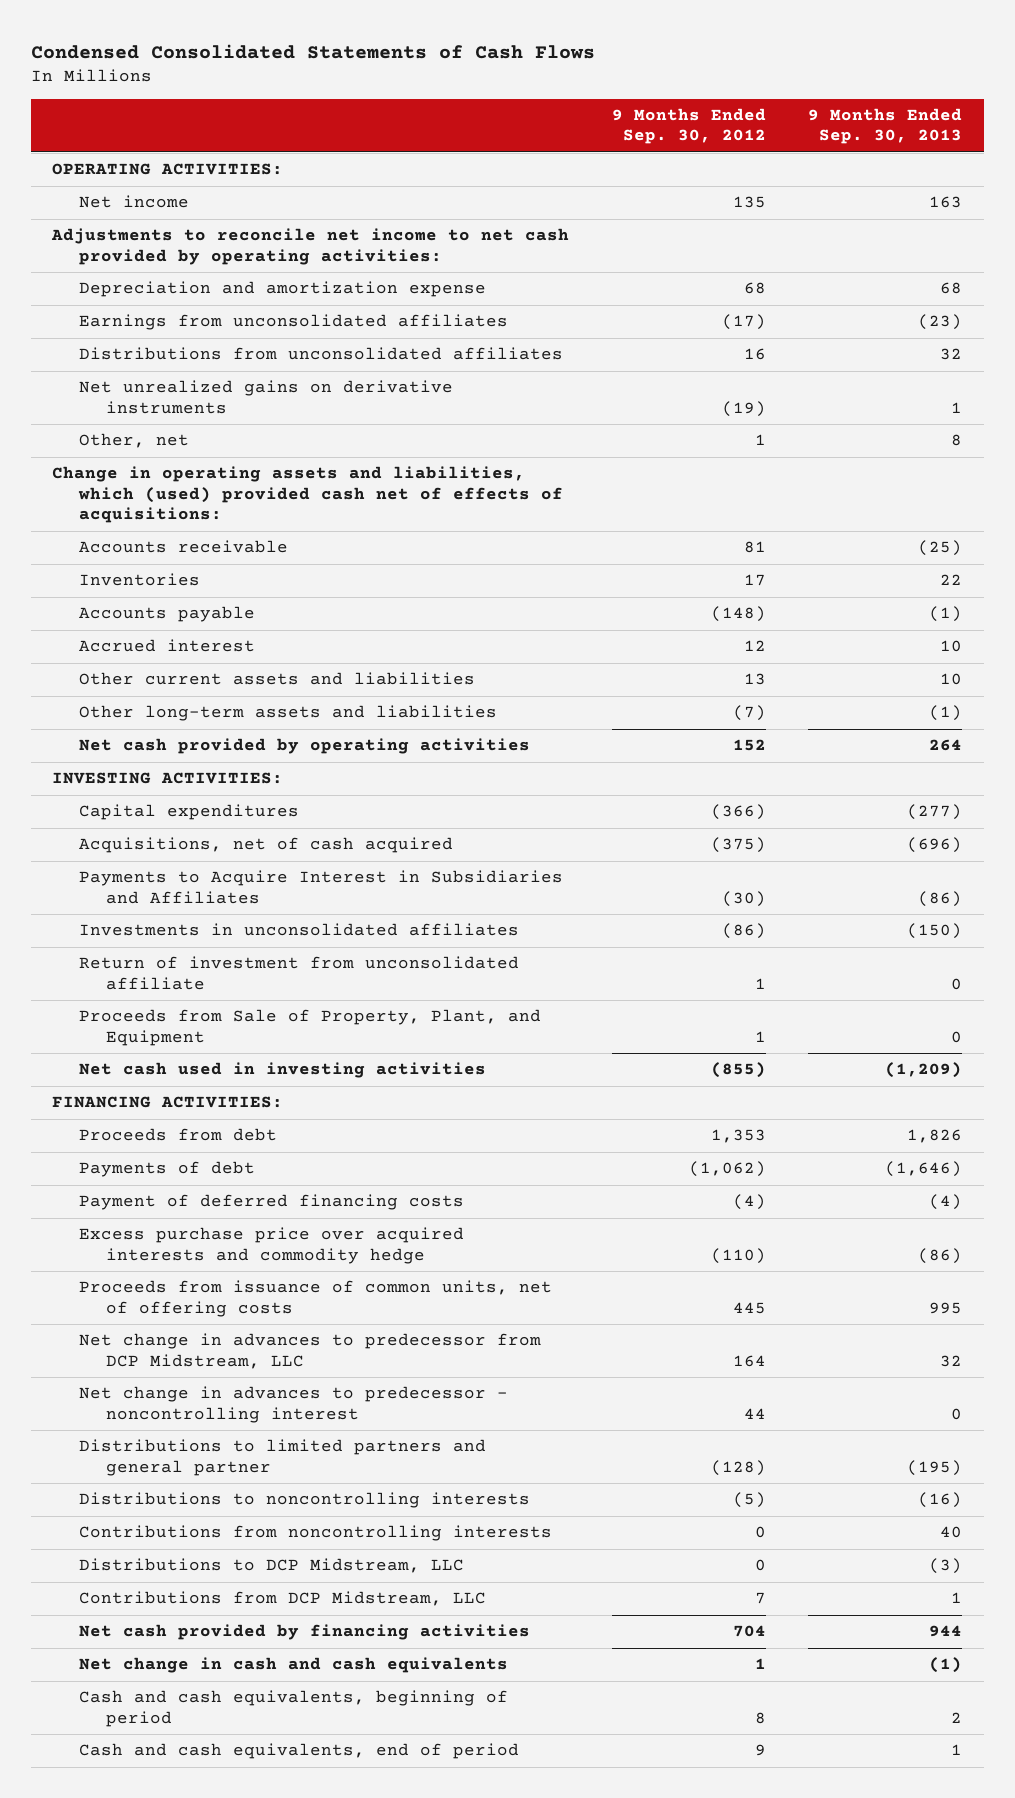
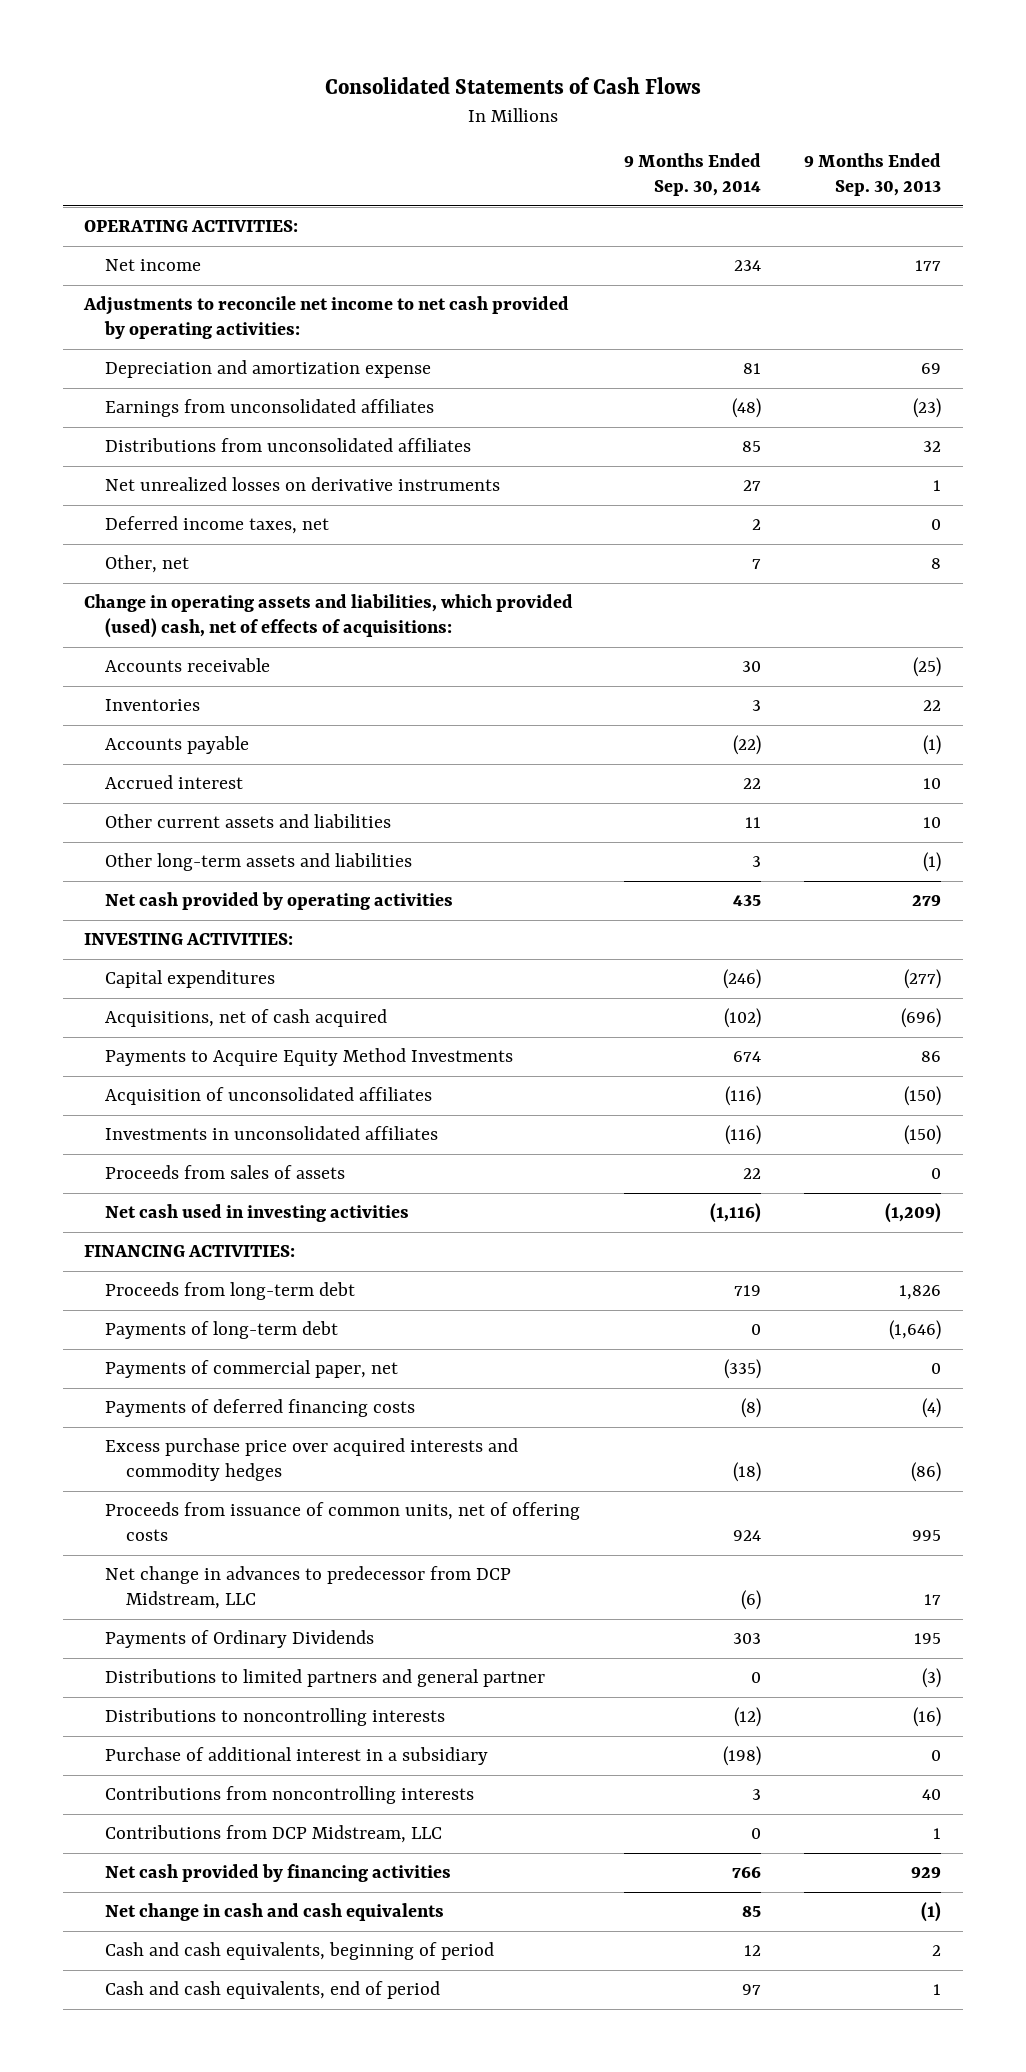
[31,43,596,59] Condensed Consolidated Statements of Cash Flows -> [324,77,701,95] Consolidated Statements of Cash Flows
[611,107,766,145] 9 Months Ended Sep. 30, 2012 -> none
none -> [623,153,761,197] 9 Months Ended Sep. 30, 2014
[929,196,963,209] 163 -> [915,260,942,272] 177
[940,282,963,295] 68 -> [921,363,942,375] 69
[79,380,454,414] Net unrealized gains on derivative instruments -> [105,477,501,492] Net unrealized losses on derivative instruments
none -> [105,516,330,535] Deferred income taxes, net
[52,466,564,524] Change in operating assets and liabilities, which (used) provided cash net of effects of acquisitions: -> [84,594,574,639] Change in operating assets and liabilities, which provided (used) cash, net of effects of acquisitions:
[929,739,963,752] 264 -> [912,895,942,907] 279
[79,870,564,904] Payments to Acquire Interest in Subsidiaries and Affiliates -> none
none -> [105,1048,514,1067] Payments to Acquire Equity Method Investments
none -> [105,1087,433,1106] Acquisition of unconsolidated affiliates
[79,956,520,990] Return of investment from unconsolidated affiliate -> none
[79,1009,542,1046] Proceeds from Sale of Property, Plant, and Equipment -> [105,1165,346,1180] Proceeds from sales of assets
[79,1128,278,1142] Proceeds from debt -> [105,1282,356,1301] Proceeds from long-term debt
[79,1161,256,1178] Payments of debt -> [105,1321,339,1340] Payments of long-term debt
none -> [105,1360,399,1379] Payments of commercial paper, net
[79,1194,465,1211] Payment of deferred financing costs -> [105,1399,416,1418] Payments of deferred financing costs
[79,1227,465,1264] Excess purchase price over acquired interests and commodity hedge -> [105,1438,519,1482] Excess purchase price over acquired interests and commodity hedges
[79,1386,509,1423] Net change in advances to predecessor - noncontrolling interest -> none
[940,1354,963,1367] 32 -> [924,1594,942,1606] 17
none -> [105,1630,375,1649] Payments of Ordinary Dividends
[907,1459,963,1476] (195) -> [922,1668,942,1689] (3)
none -> [105,1747,489,1766] Purchase of additional interest in a subsidiary
[79,1558,465,1574] Distributions to DCP Midstream, LLC -> none
[929,1625,963,1638] 944 -> [911,1867,942,1879] 929

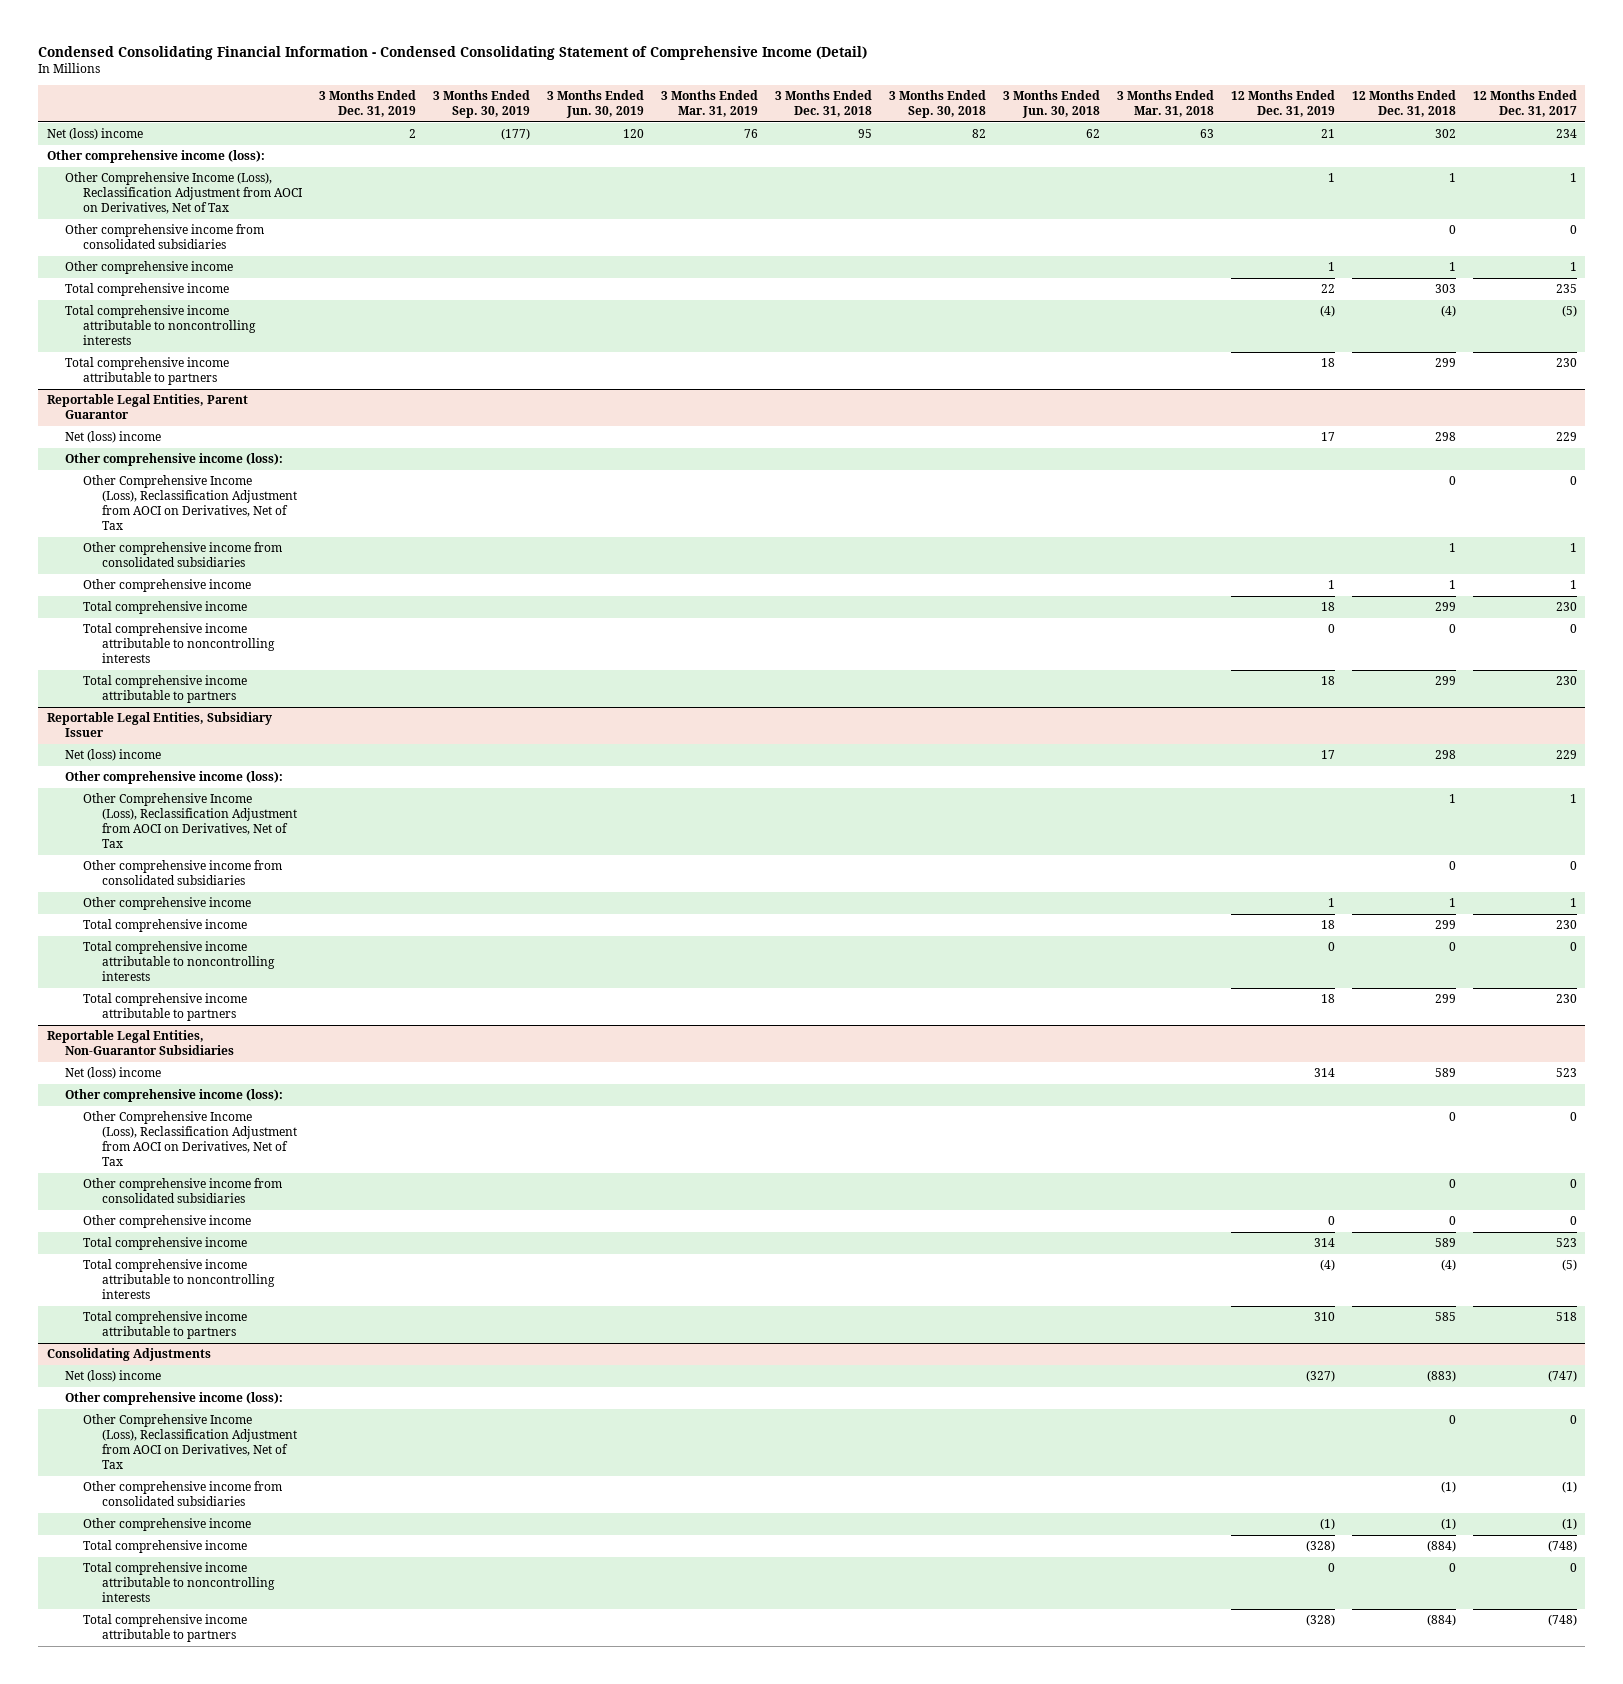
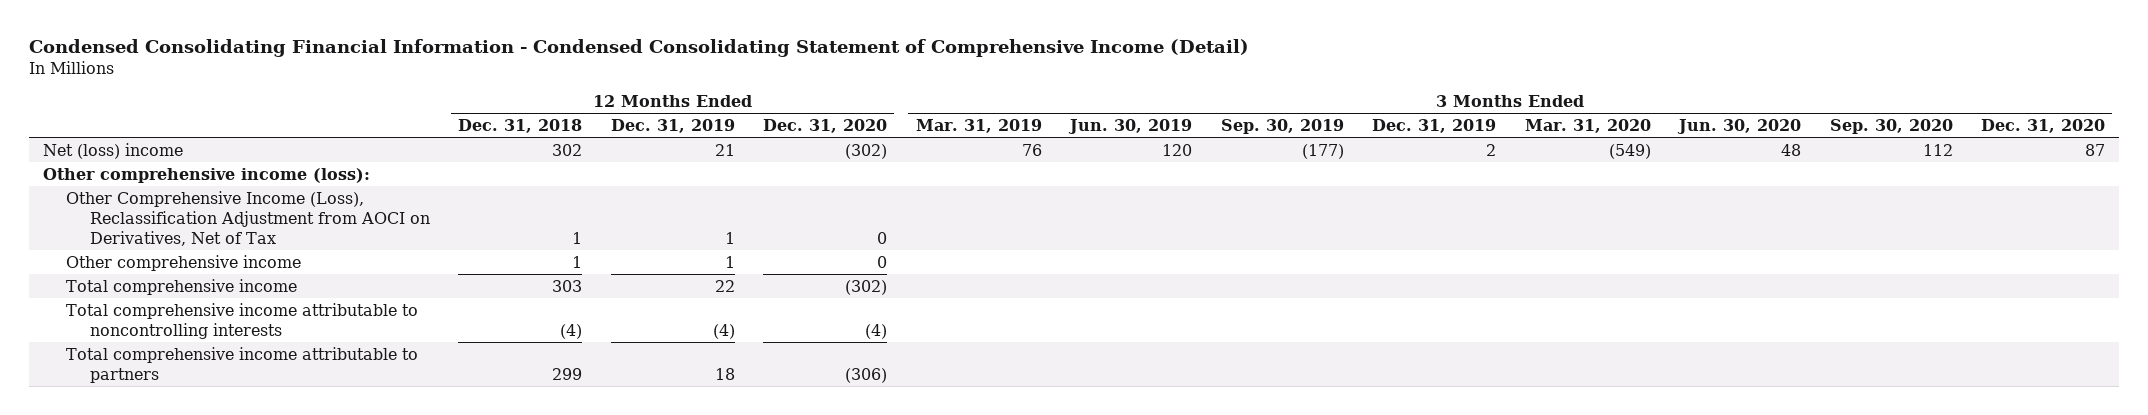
[775,89,873,118] 3 Months Ended Dec. 31, 2018 -> none
[888,89,986,119] 3 Months Ended Sep. 30, 2018 -> none
[1002,89,1100,119] 3 Months Ended Jun. 30, 2018 -> none
[1116,89,1214,118] 3 Months Ended Mar. 31, 2018 -> none
[1472,89,1577,118] 12 Months Ended Dec. 31, 2017 -> none
none -> [763,118,888,133] Dec. 31, 2020
none -> [1524,118,1651,133] Mar. 31, 2020
none -> [1677,118,1802,134] Jun. 30, 2020
none -> [1829,118,1953,134] Sep. 30, 2020
none -> [1981,118,2106,133] Dec. 31, 2020
[65,224,265,250] Other comprehensive income from consolidated subsidiaries -> none
[46,394,248,420] Reportable Legal Entities, Parent Guarantor -> none
[65,431,162,444] Net (loss) income -> none
[65,453,284,467] Other comprehensive income (loss): -> none
[83,475,297,531] Other Comprehensive Income (Loss), Reclassification Adjustment from AOCI on Derivatives, Net of Tax -> none
[83,542,283,568] Other comprehensive income from consolidated subsidiaries -> none
[83,579,252,593] Other comprehensive income -> none
[83,601,248,615] Total comprehensive income -> none
[83,623,275,664] Total comprehensive income attributable to noncontrolling interests -> none
[83,675,248,704] Total comprehensive income attributable to partners -> none
[46,712,272,738] Reportable Legal Entities, Subsidiary Issuer -> none
[65,749,162,762] Net (loss) income -> none
[65,771,284,785] Other comprehensive income (loss): -> none
[83,793,297,849] Other Comprehensive Income (Loss), Reclassification Adjustment from AOCI on Derivatives, Net of Tax -> none
[83,860,283,886] Other comprehensive income from consolidated subsidiaries -> none
[83,897,252,911] Other comprehensive income -> none
[83,919,248,933] Total comprehensive income -> none
[83,941,275,982] Total comprehensive income attributable to noncontrolling interests -> none
[83,993,248,1022] Total comprehensive income attributable to partners -> none
[46,1030,235,1056] Reportable Legal Entities, Non-Guarantor Subsidiaries -> none
[65,1067,162,1080] Net (loss) income -> none
[65,1089,284,1103] Other comprehensive income (loss): -> none
[83,1111,297,1167] Other Comprehensive Income (Loss), Reclassification Adjustment from AOCI on Derivatives, Net of Tax -> none
[83,1178,283,1204] Other comprehensive income from consolidated subsidiaries -> none
[83,1215,252,1229] Other comprehensive income -> none
[83,1237,248,1251] Total comprehensive income -> none
[83,1259,275,1300] Total comprehensive income attributable to noncontrolling interests -> none
[83,1311,248,1340] Total comprehensive income attributable to partners -> none
[46,1348,211,1362] Consolidating Adjustments -> none
[65,1370,162,1383] Net (loss) income -> none
[65,1392,284,1406] Other comprehensive income (loss): -> none
[83,1414,297,1470] Other Comprehensive Income (Loss), Reclassification Adjustment from AOCI on Derivatives, Net of Tax -> none
[83,1481,283,1507] Other comprehensive income from consolidated subsidiaries -> none
[83,1518,252,1532] Other comprehensive income -> none
[83,1540,248,1554] Total comprehensive income -> none
[83,1562,275,1603] Total comprehensive income attributable to noncontrolling interests -> none
[83,1614,248,1643] Total comprehensive income attributable to partners -> none

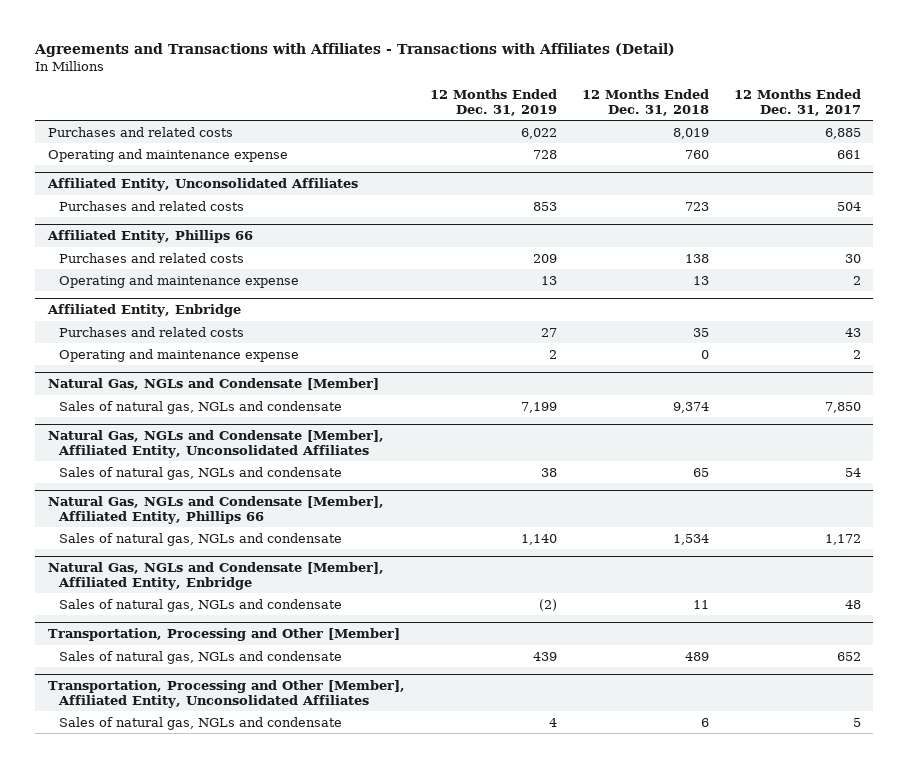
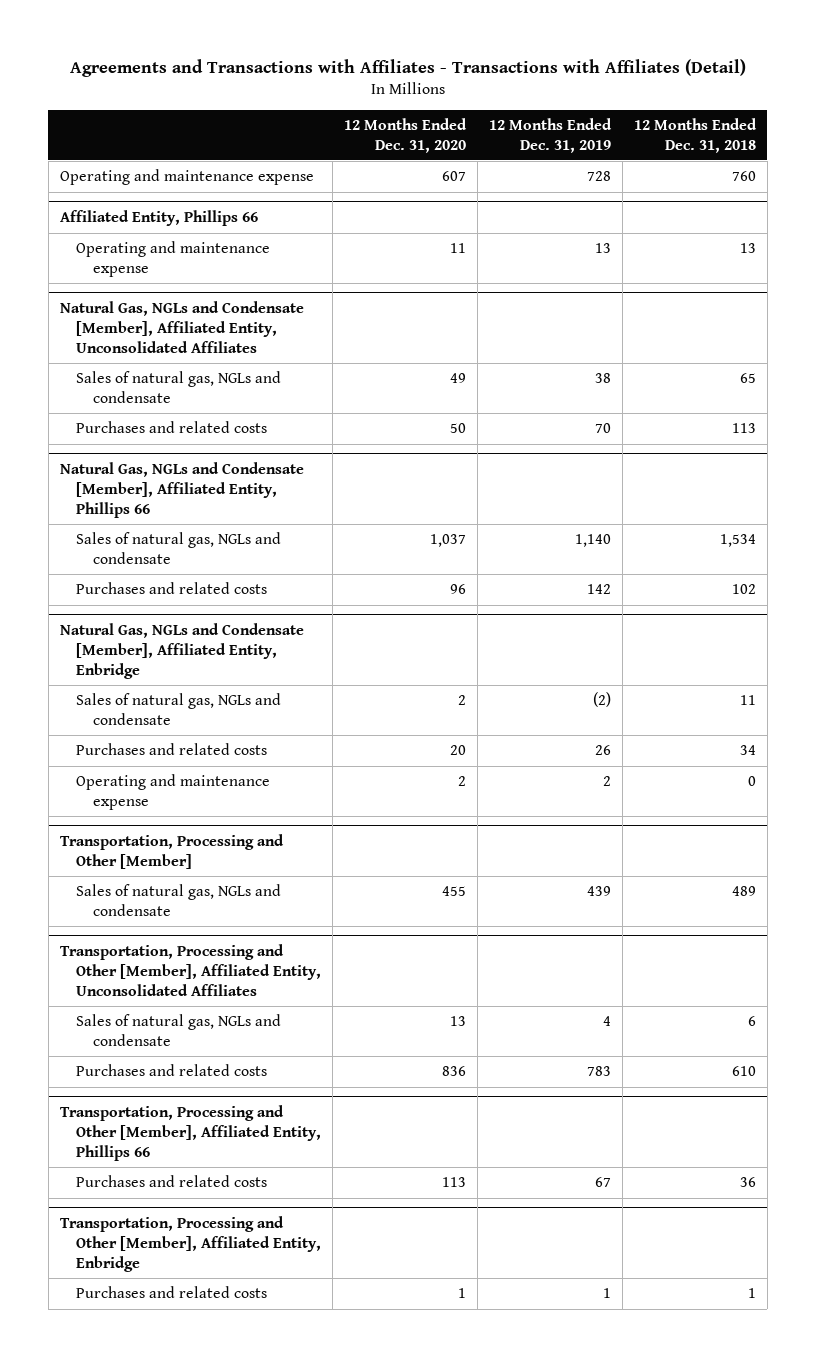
[733,89,861,116] 12 Months Ended Dec. 31, 2017 -> none
none -> [344,117,468,153] 12 Months Ended Dec. 31, 2020
[47,126,233,137] Purchases and related costs -> none
[46,177,358,191] Affiliated Entity, Unconsolidated Affiliates -> none
[58,200,244,211] Purchases and related costs -> none
[58,252,244,263] Purchases and related costs -> none
[46,303,241,317] Affiliated Entity, Enbridge -> none
[58,326,244,337] Purchases and related costs -> none
[58,348,299,362] Operating and maintenance expense -> none
[47,377,379,390] Natural Gas, NGLs and Condensate [Member] -> none
[58,400,342,414] Sales of natural gas, NGLs and condensate -> none
none -> [76,421,268,434] Purchases and related costs
none -> [76,582,268,595] Purchases and related costs
none -> [76,743,268,756] Purchases and related costs
none -> [76,774,271,811] Operating and maintenance expense
none -> [76,1064,268,1077] Purchases and related costs
none -> [59,1105,322,1161] Transportation, Processing and Other [Member], Affiliated Entity, Phillips 66
none -> [76,1175,268,1188] Purchases and related costs
none -> [59,1216,322,1272] Transportation, Processing and Other [Member], Affiliated Entity, Enbridge
none -> [76,1286,268,1299] Purchases and related costs

